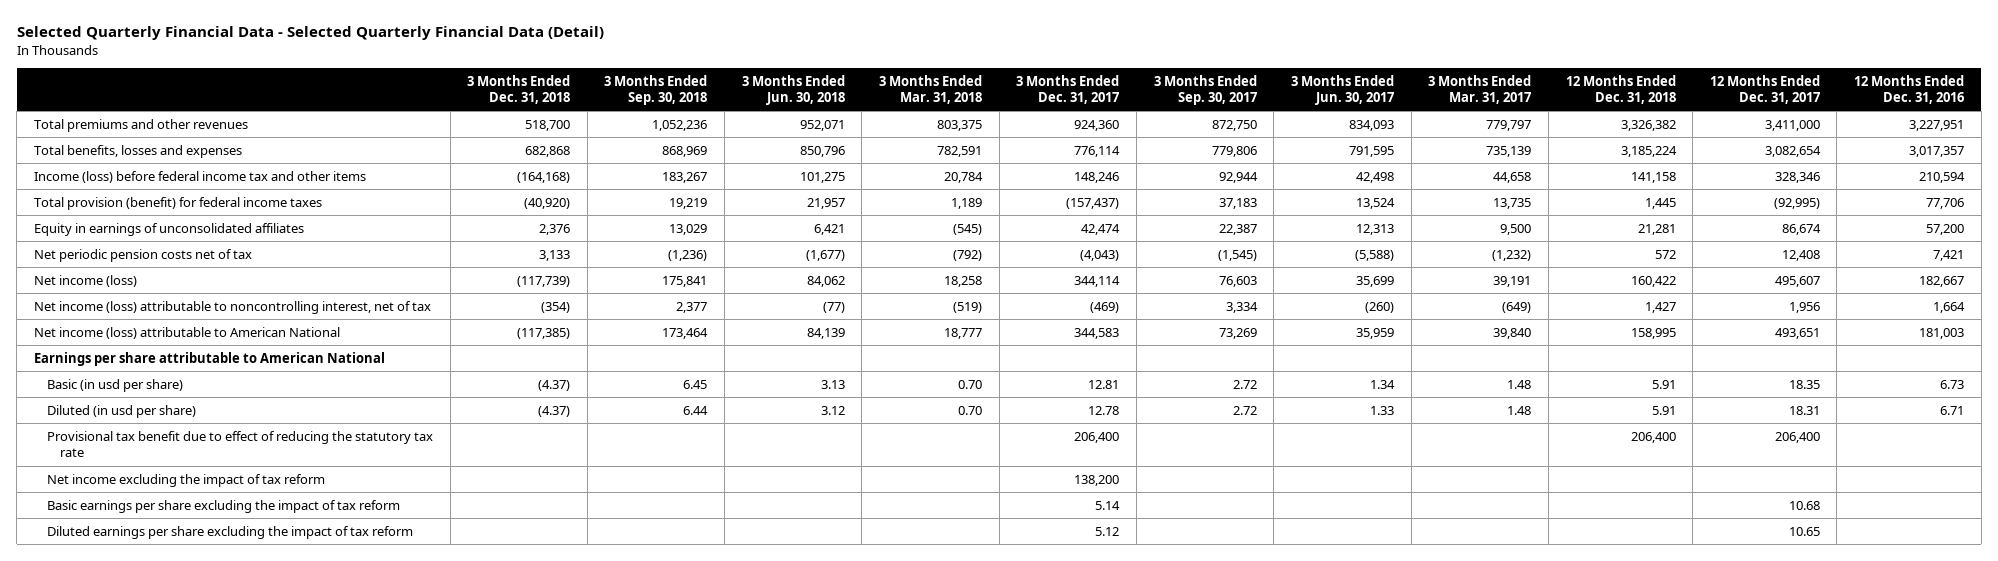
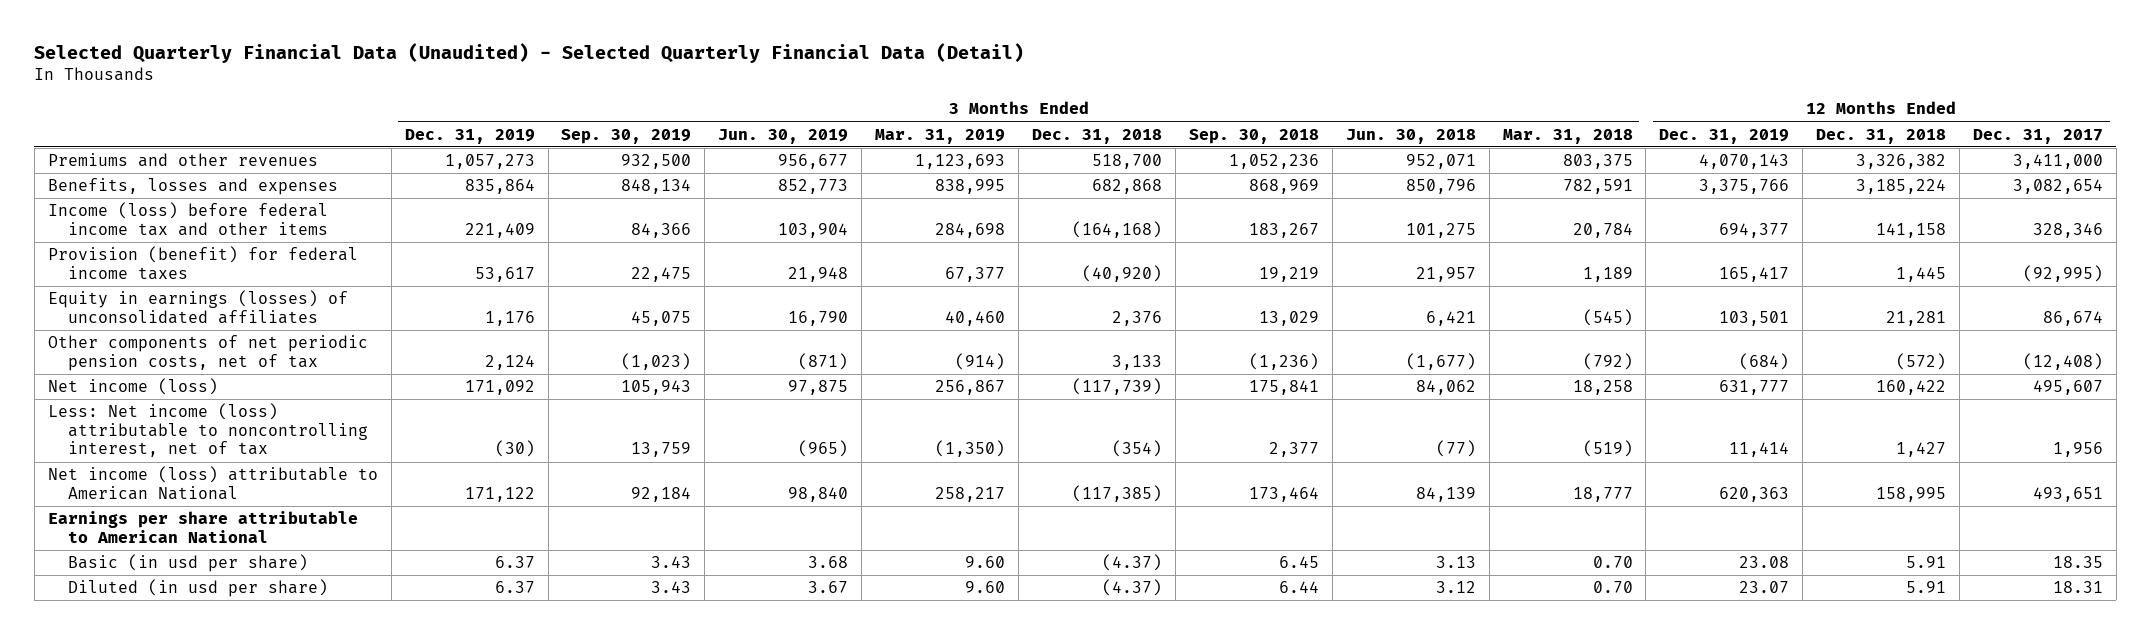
[16,25,604,40] Selected Quarterly Financial Data - Selected Quarterly Financial Data (Detail) -> [34,42,1025,63] Selected Quarterly Financial Data (Unaudited) - Selected Quarterly Financial Data (Detail)
[1016,74,1120,104] 3 Months Ended Dec. 31, 2017 -> none
[1153,74,1257,105] 3 Months Ended Sep. 30, 2017 -> none
[1290,74,1394,105] 3 Months Ended Jun. 30, 2017 -> none
[1428,74,1532,104] 3 Months Ended Mar. 31, 2017 -> none
[1854,74,1965,104] 12 Months Ended Dec. 31, 2016 -> none
none -> [404,128,535,144] Dec. 31, 2019
none -> [561,128,692,144] Sep. 30, 2019
none -> [718,128,849,144] Jun. 30, 2019
none -> [875,128,1006,144] Mar. 31, 2019
none -> [1659,128,1790,144] Dec. 31, 2019
[33,118,248,132] Total premiums and other revenues -> [47,153,318,168] Premiums and other revenues
[33,144,242,158] Total benefits, losses and expenses -> [47,178,338,196] Benefits, losses and expenses
[33,196,322,210] Total provision (benefit) for federal income taxes -> [47,246,358,280] Provision (benefit) for federal income taxes
[33,222,304,236] Equity in earnings of unconsolidated affiliates -> [47,290,348,324] Equity in earnings (losses) of unconsolidated affiliates
[33,248,252,262] Net periodic pension costs net of tax -> [47,335,368,371] Other components of net periodic pension costs, net of tax
[1654,249,1676,259] 572 -> [1896,352,1947,370] (572)
[1781,249,1820,261] 12,408 -> [2023,352,2104,370] (12,408)
[33,300,431,314] Net income (loss) attributable to noncontrolling interest, net of tax -> [47,403,369,458] Less: Net income (loss) attributable to noncontrolling interest, net of tax
[46,430,433,458] Provisional tax benefit due to effect of reducing the statutory tax rate -> none
[46,473,325,487] Net income excluding the impact of tax reform -> none
[46,499,400,513] Basic earnings per share excluding the impact of tax reform -> none
[46,525,413,539] Diluted earnings per share excluding the impact of tax reform -> none

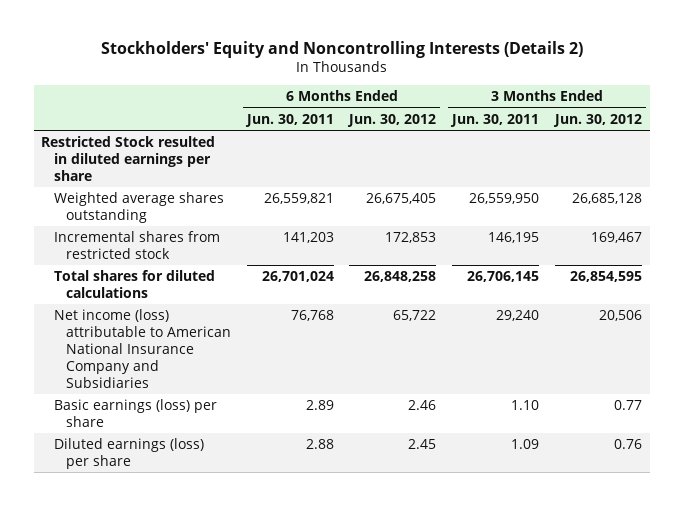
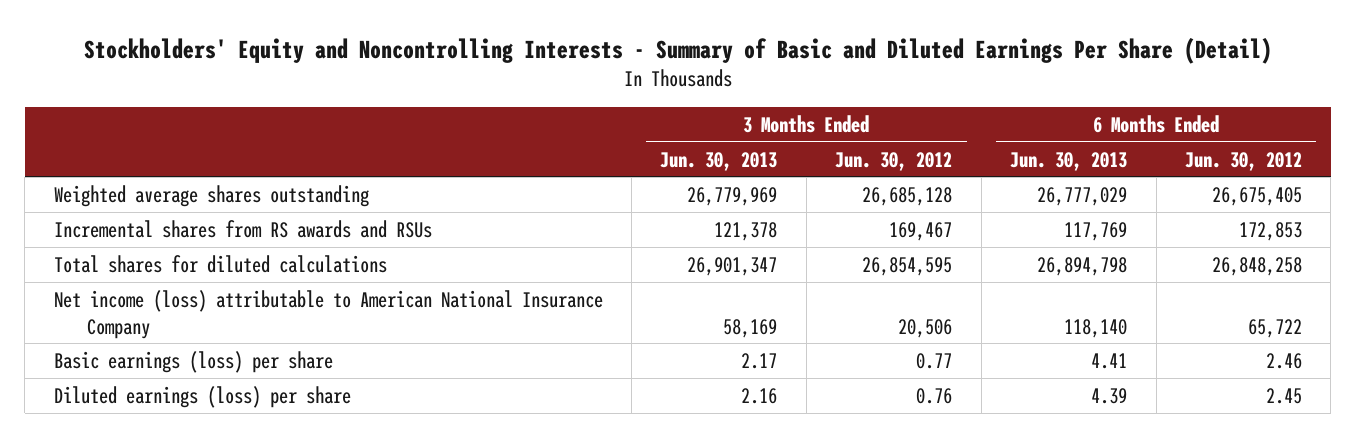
[100,41,583,59] Stockholders' Equity and Noncontrolling Interests (Details 2) -> [83,36,1272,64] Stockholders' Equity and Noncontrolling Interests - Summary of Basic and Diluted Earnings Per Share (Detail)
[244,113,334,127] Jun. 30, 2011 -> none
[450,113,540,127] Jun. 30, 2011 -> none
none -> [660,151,778,171] Jun. 30, 2013
none -> [1010,151,1128,171] Jun. 30, 2013
[41,135,216,181] Restricted Stock resulted in diluted earnings per share -> none
[53,230,220,259] Incremental shares from restricted stock -> [53,219,432,238] Incremental shares from RS awards and RSUs
[53,308,231,388] Net income (loss) attributable to American National Insurance Company and Subsidiaries -> [53,289,603,339] Net income (loss) attributable to American National Insurance Company

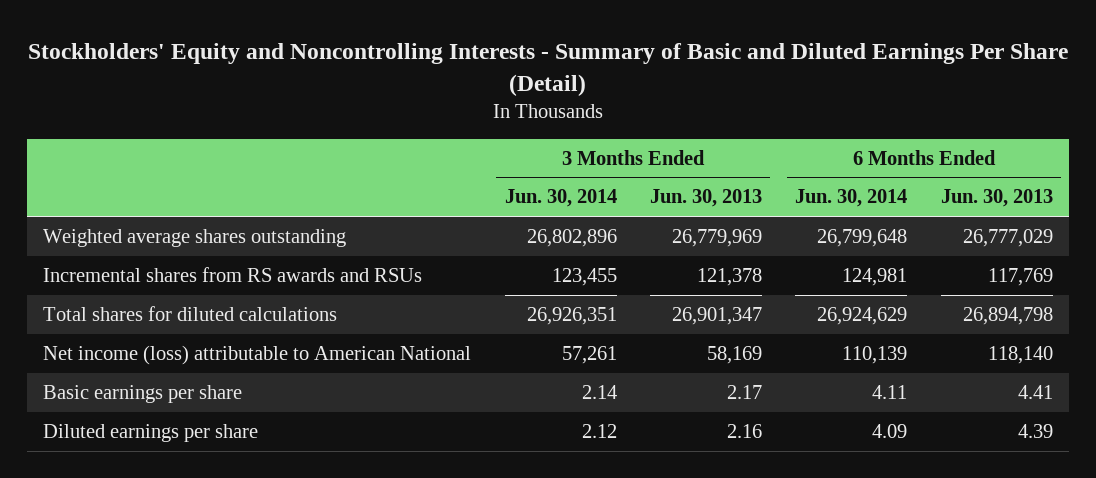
[835,151,953,171] Jun. 30, 2012 -> none
[1185,151,1303,171] Jun. 30, 2012 -> none
none -> [504,189,617,208] Jun. 30, 2014
none -> [795,189,908,208] Jun. 30, 2014
[53,289,603,339] Net income (loss) attributable to American National Insurance Company -> [43,344,472,365] Net income (loss) attributable to American National
[53,350,333,373] Basic earnings (loss) per share -> [43,384,243,403] Basic earnings per share
[53,385,351,408] Diluted earnings (loss) per share -> [43,423,259,442] Diluted earnings per share

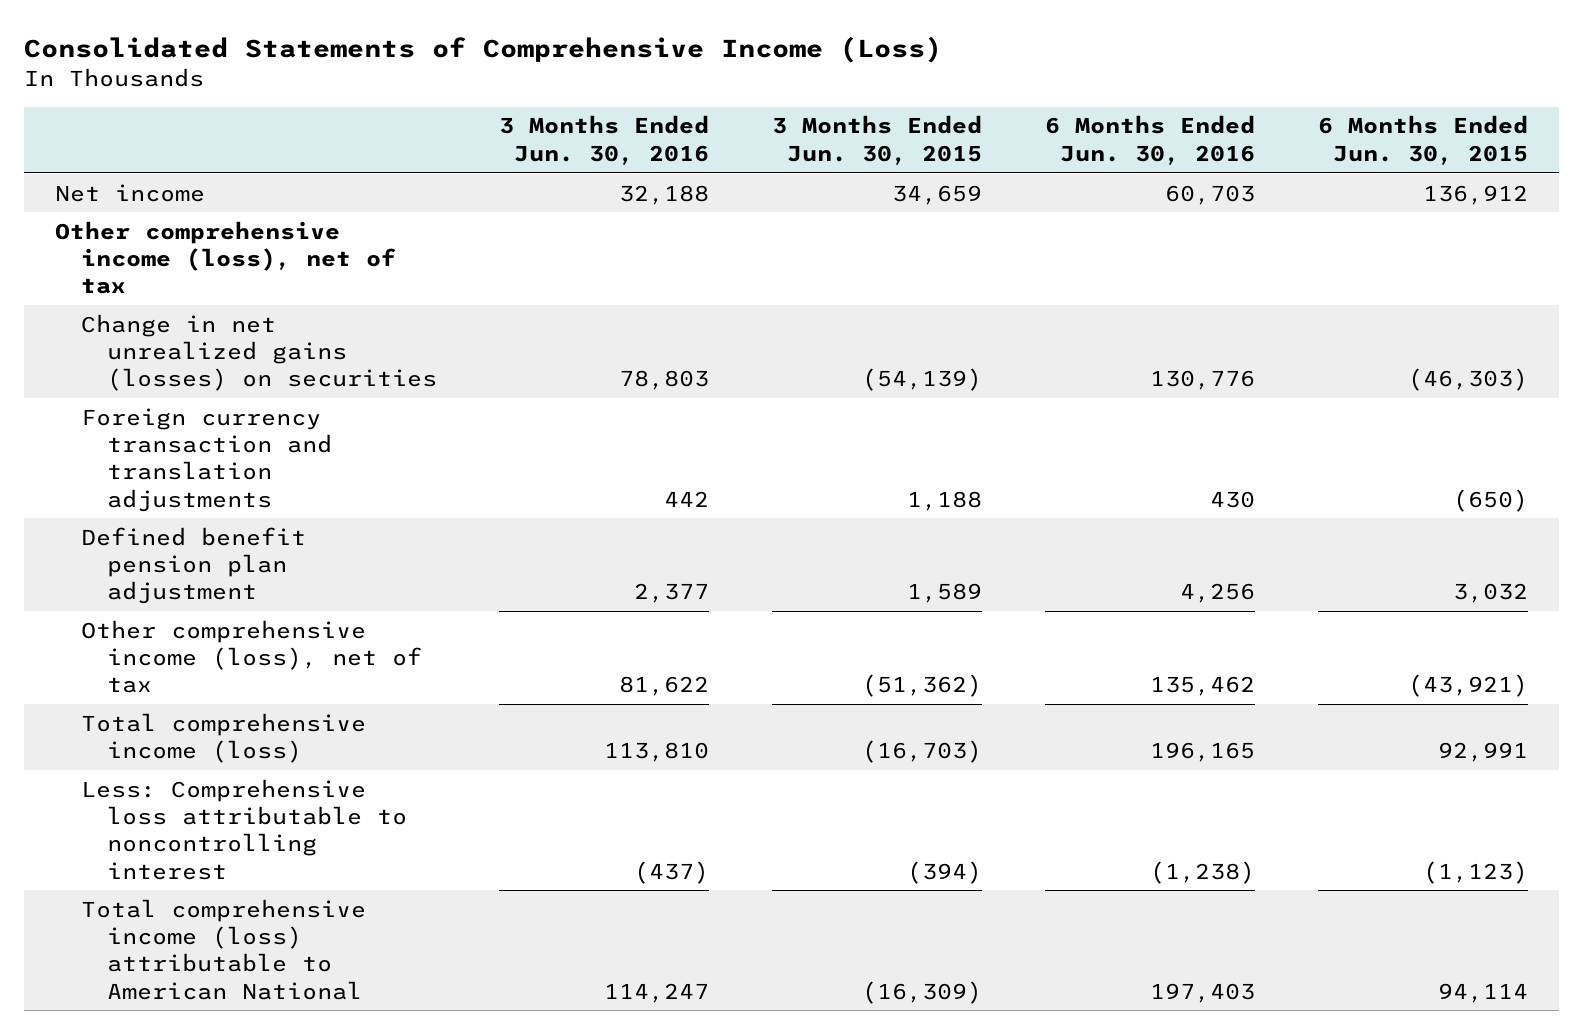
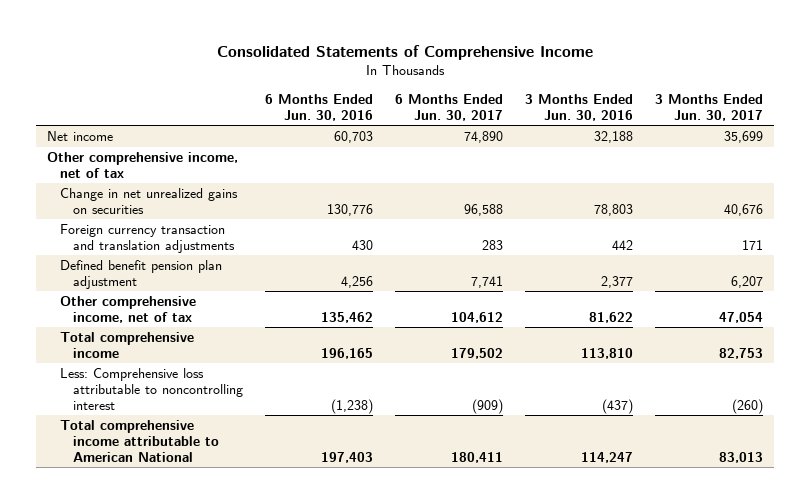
[23,35,942,63] Consolidated Statements of Comprehensive Income (Loss) -> [216,45,593,61] Consolidated Statements of Comprehensive Income
[772,115,983,165] 3 Months Ended Jun. 30, 2015 -> none
[1317,115,1528,165] 6 Months Ended Jun. 30, 2015 -> none
none -> [395,93,504,121] 6 Months Ended Jun. 30, 2017
none -> [654,93,763,121] 3 Months Ended Jun. 30, 2017
[55,220,396,295] Other comprehensive income (loss), net of tax -> [47,151,239,178] Other comprehensive income, net of tax
[80,313,437,392] Change in net unrealized gains (losses) on securities -> [60,187,239,214] Change in net unrealized gains on securities
[80,619,422,694] Other comprehensive income (loss), net of tax -> [60,295,197,323] Other comprehensive income, net of tax
[80,712,366,763] Total comprehensive income (loss) -> [60,331,195,358] Total comprehensive income
[80,898,366,1000] Total comprehensive income (loss) attributable to American National -> [60,419,220,462] Total comprehensive income attributable to American National

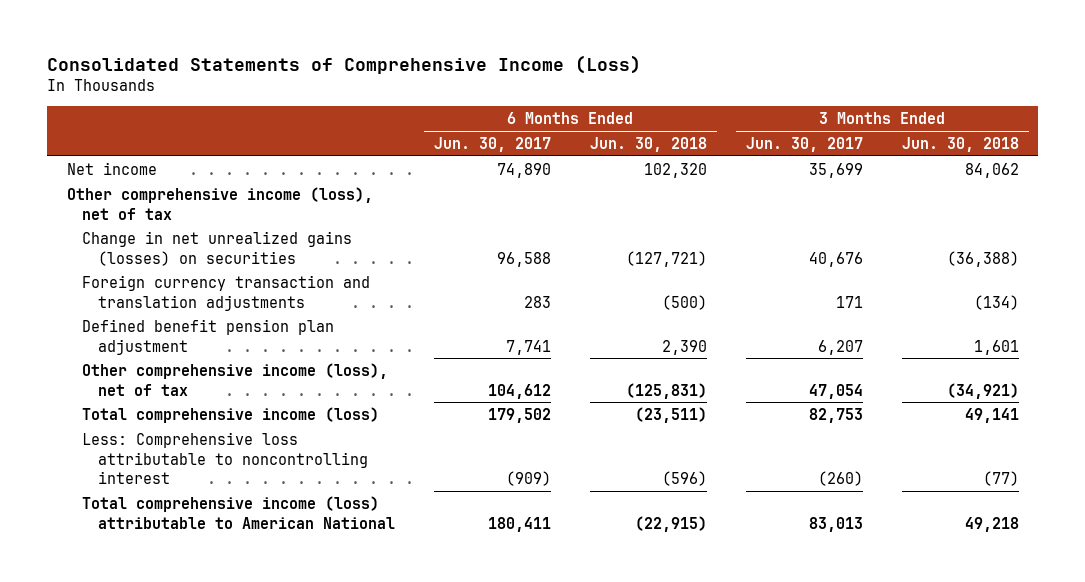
[216,45,593,61] Consolidated Statements of Comprehensive Income -> [47,54,642,74] Consolidated Statements of Comprehensive Income (Loss)
[265,93,374,121] 6 Months Ended Jun. 30, 2016 -> none
[524,93,633,121] 3 Months Ended Jun. 30, 2016 -> none
none -> [589,137,707,153] Jun. 30, 2018
none -> [901,137,1019,153] Jun. 30, 2018
[47,151,239,178] Other comprehensive income, net of tax -> [66,186,373,220] Other comprehensive income (loss), net of tax
[60,187,239,214] Change in net unrealized gains on securities -> [82,230,353,266] Change in net unrealized gains (losses) on securities
[60,295,197,323] Other comprehensive income, net of tax -> [82,362,389,396] Other comprehensive income (loss), net of tax
[60,331,195,358] Total comprehensive income -> [82,406,380,423] Total comprehensive income (loss)
[60,419,220,462] Total comprehensive income attributable to American National -> [82,495,395,529] Total comprehensive income (loss) attributable to American National

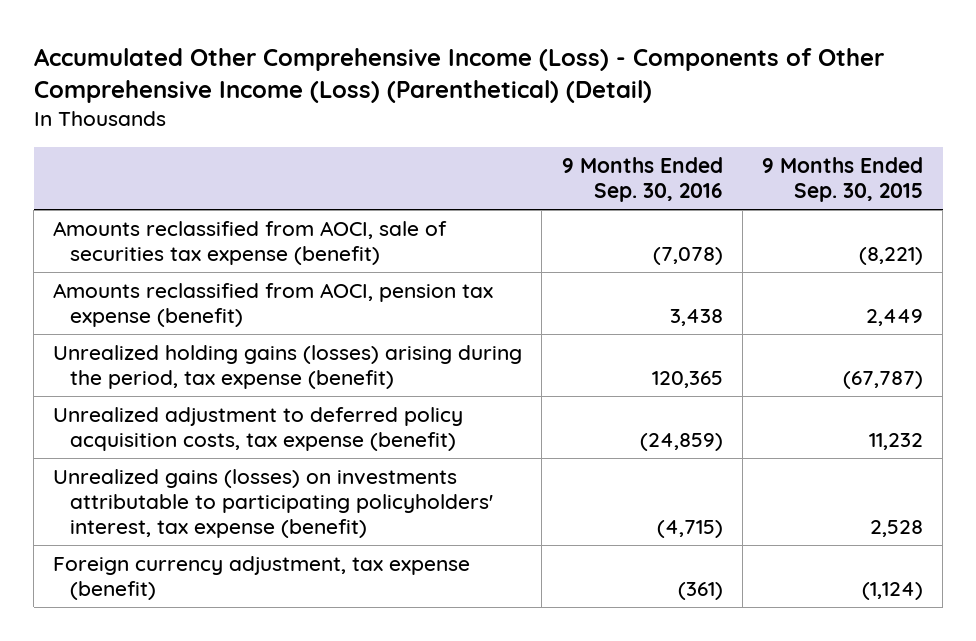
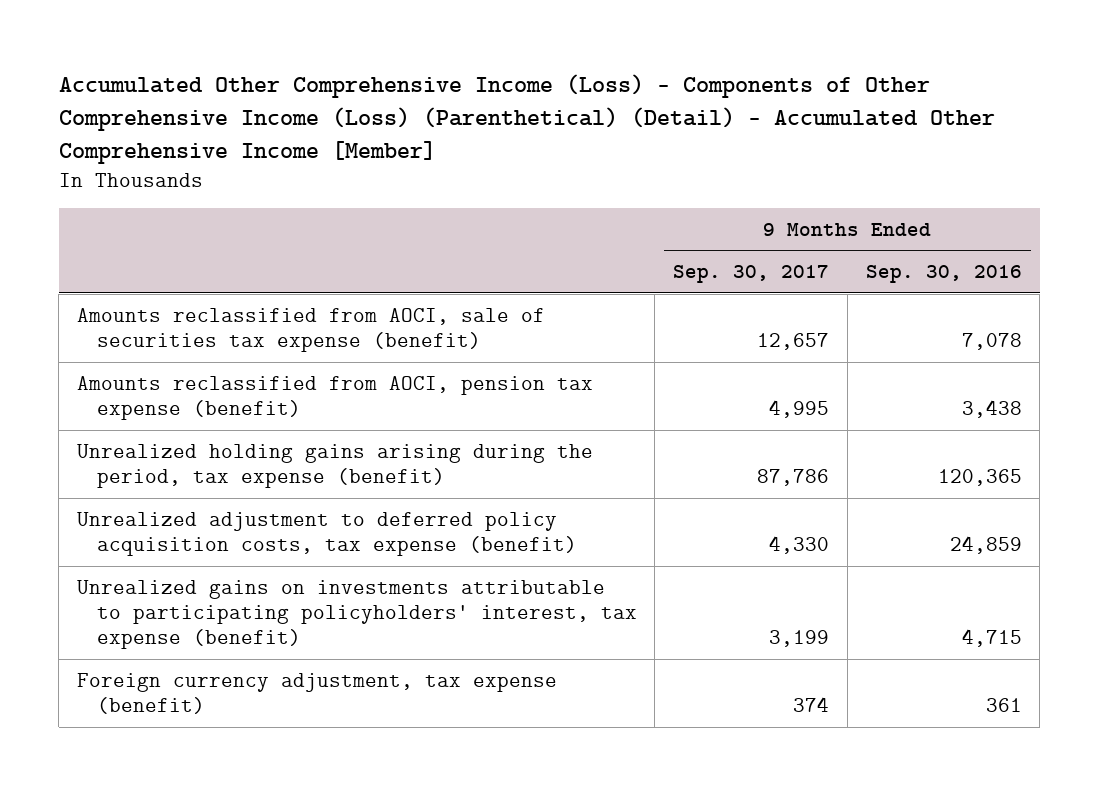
[33,47,884,104] Accumulated Other Comprehensive Income (Loss) - Components of Other Comprehensive Income (Loss) (Parenthetical) (Detail) -> [58,73,995,164] Accumulated Other Comprehensive Income (Loss) - Components of Other Comprehensive Income (Loss) (Parenthetical) (Detail) - Accumulated Other Comprehensive Income [Member]
[761,156,923,202] 9 Months Ended Sep. 30, 2015 -> none
none -> [673,264,830,283] Sep. 30, 2017
[652,247,723,266] (7,078) -> [961,332,1022,350] 7,078
[53,344,523,390] Unrealized holding gains (losses) arising during the period, tax expense (benefit) -> [77,443,594,488] Unrealized holding gains arising during the period, tax expense (benefit)
[639,433,723,452] (24,859) -> [949,535,1022,554] 24,859
[53,468,494,539] Unrealized gains (losses) on investments attributable to participating policyholders' interest, tax expense (benefit) -> [77,579,637,650] Unrealized gains on investments attributable to participating policyholders' interest, tax expense (benefit)
[656,520,723,539] (4,715) -> [961,629,1022,648] 4,715
[677,582,723,601] (361) -> [985,697,1022,712] 361

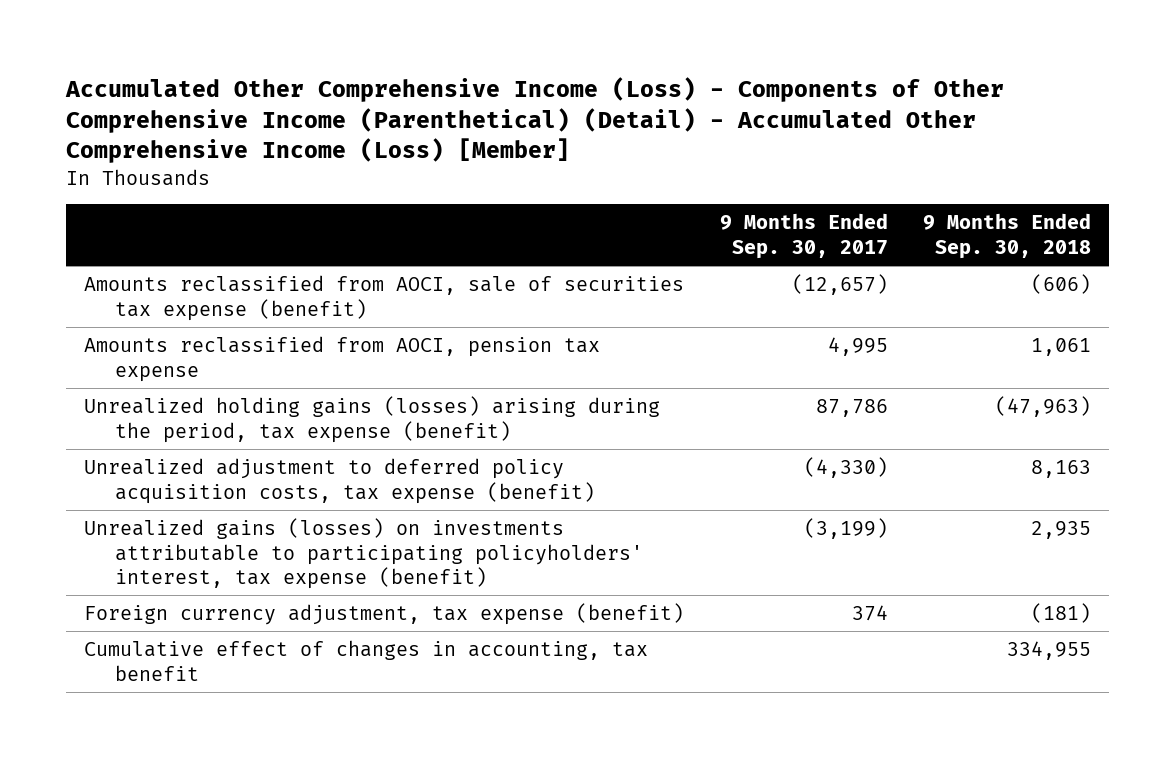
[58,73,995,164] Accumulated Other Comprehensive Income (Loss) - Components of Other Comprehensive Income (Loss) (Parenthetical) (Detail) - Accumulated Other Comprehensive Income [Member] -> [65,76,1005,164] Accumulated Other Comprehensive Income (Loss) - Components of Other Comprehensive Income (Parenthetical) (Detail) - Accumulated Other Comprehensive Income (Loss) [Member]
[865,264,1022,283] Sep. 30, 2016 -> none
none -> [923,213,1092,259] 9 Months Ended Sep. 30, 2018
[757,332,830,350] 12,657 -> [791,273,888,295] (12,657)
[77,375,594,420] Amounts reclassified from AOCI, pension tax expense (benefit) -> [84,335,601,382] Amounts reclassified from AOCI, pension tax expense
[77,443,594,488] Unrealized holding gains arising during the period, tax expense (benefit) -> [84,395,661,443] Unrealized holding gains (losses) arising during the period, tax expense (benefit)
[769,535,830,554] 4,330 -> [803,456,888,478] (4,330)
[77,579,637,650] Unrealized gains on investments attributable to participating policyholders' interest, tax expense (benefit) -> [84,517,643,590] Unrealized gains (losses) on investments attributable to participating policyholders' interest, tax expense (benefit)
[769,630,830,648] 3,199 -> [803,517,888,539] (3,199)
none -> [84,639,649,681] Cumulative effect of changes in accounting, tax benefit

